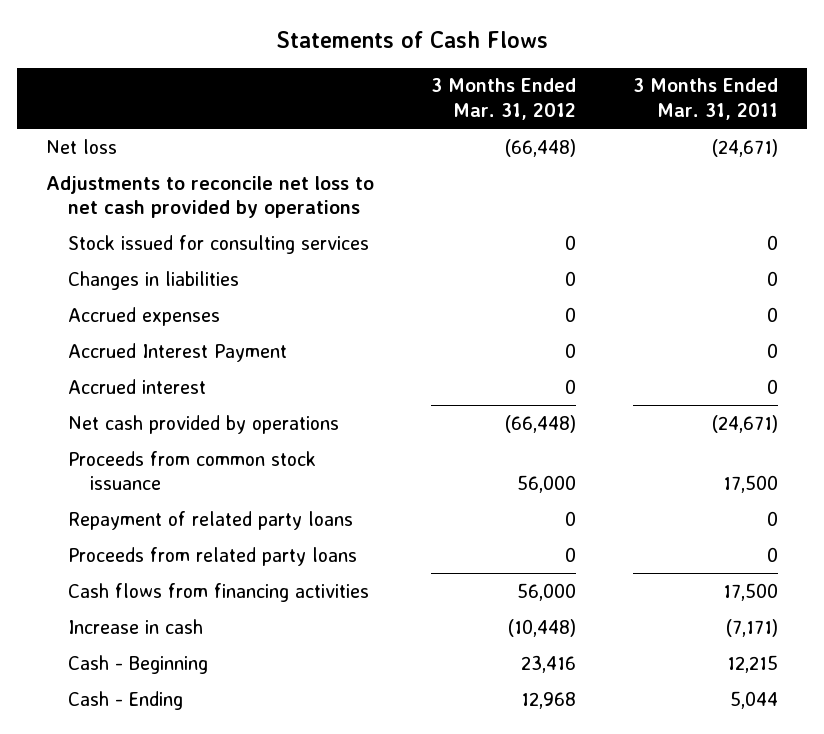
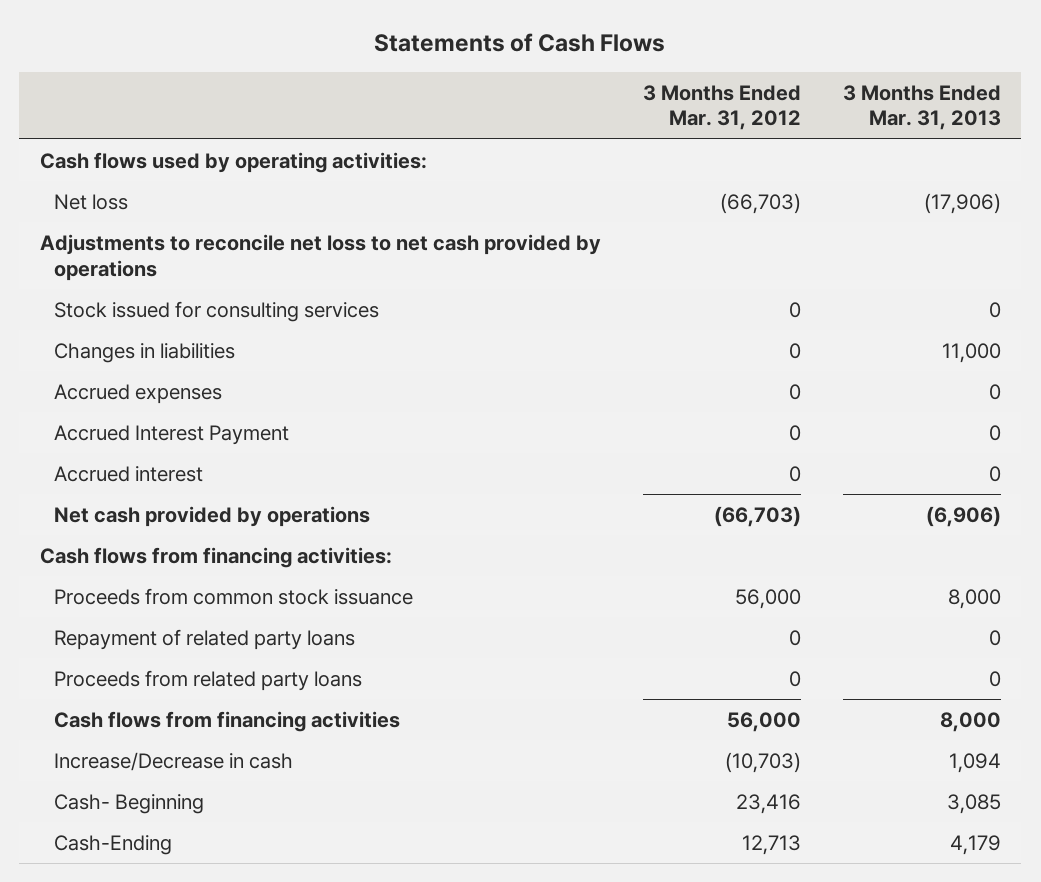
[633,78,779,121] 3 Months Ended Mar. 31, 2011 -> none
none -> [842,84,1001,131] 3 Months Ended Mar. 31, 2013
none -> [40,151,428,173] Cash flows used by operating activities:
[504,138,576,157] (66,448) -> [719,192,801,214] (66,703)
[504,414,576,433] (66,448) -> [713,505,801,527] (66,703)
none -> [40,546,393,568] Cash flows from financing activities:
[67,618,203,634] Increase in cash -> [54,751,294,771] Increase/Decrease in cash
[507,618,576,637] (10,448) -> [724,751,801,773] (10,703)
[67,654,208,674] Cash - Beginning -> [54,793,205,814] Cash- Beginning
[67,690,183,710] Cash - Ending -> [54,834,173,855] Cash-Ending
[520,691,576,709] 12,968 -> [741,834,801,855] 12,713

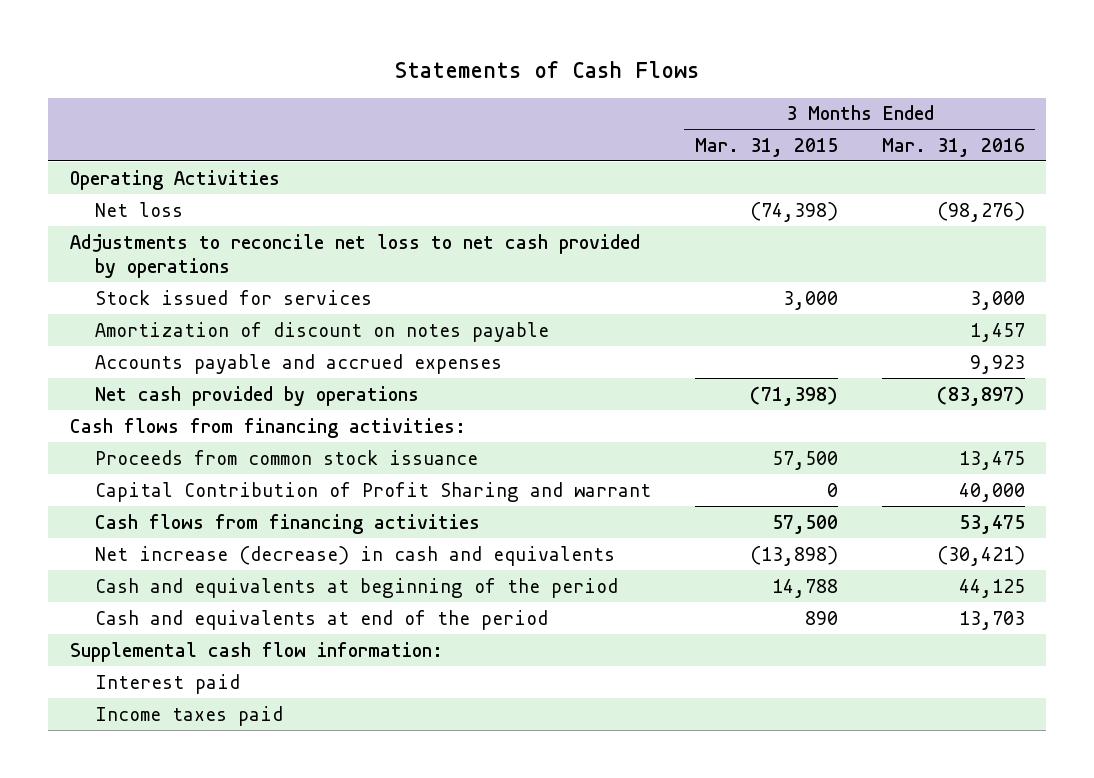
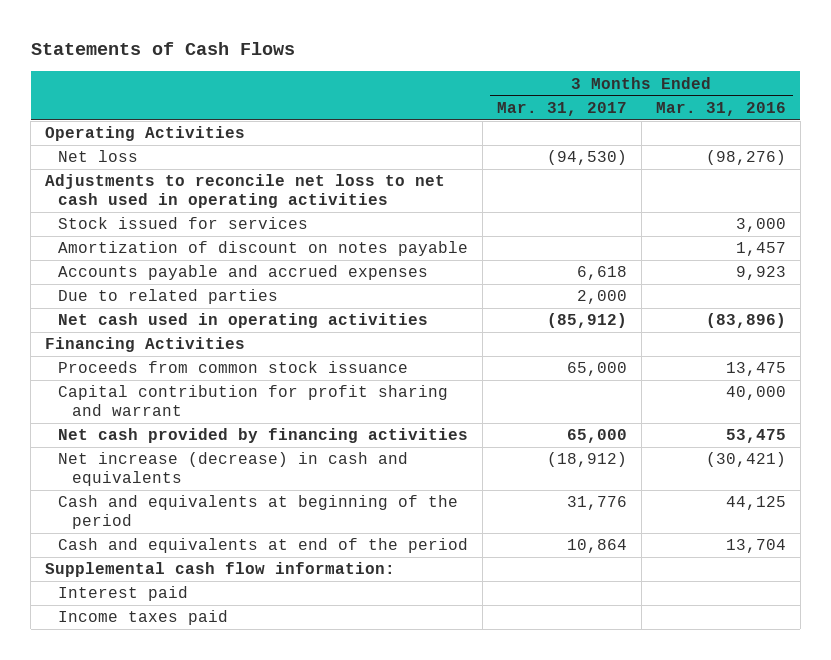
[694,137,838,157] Mar. 31, 2015 -> none
none -> [497,101,628,116] Mar. 31, 2017
[69,233,640,278] Adjustments to reconcile net loss to net cash provided by operations -> [44,174,445,209] Adjustments to reconcile net loss to net cash used in operating activities
none -> [58,289,279,305] Due to related parties
[94,385,419,406] Net cash provided by operations -> [58,313,429,329] Net cash used in operating activities
[936,385,1025,406] (83,897) -> [705,313,786,329] (83,896)
[69,417,466,438] Cash flows from financing activities: -> [44,337,245,353] Financing Activities
[94,481,651,502] Capital Contribution of Profit Sharing and warrant -> [58,385,449,417] Capital contribution for profit sharing and warrant
[94,513,480,534] Cash flows from financing activities -> [58,428,469,444] Net cash provided by financing activities
[958,610,1025,630] 13,703 -> [725,539,786,554] 13,704

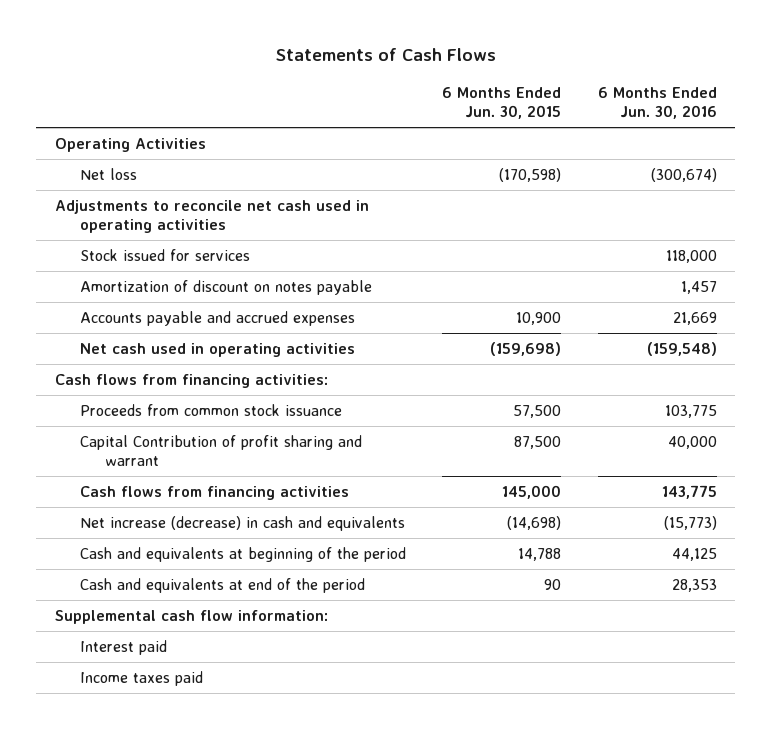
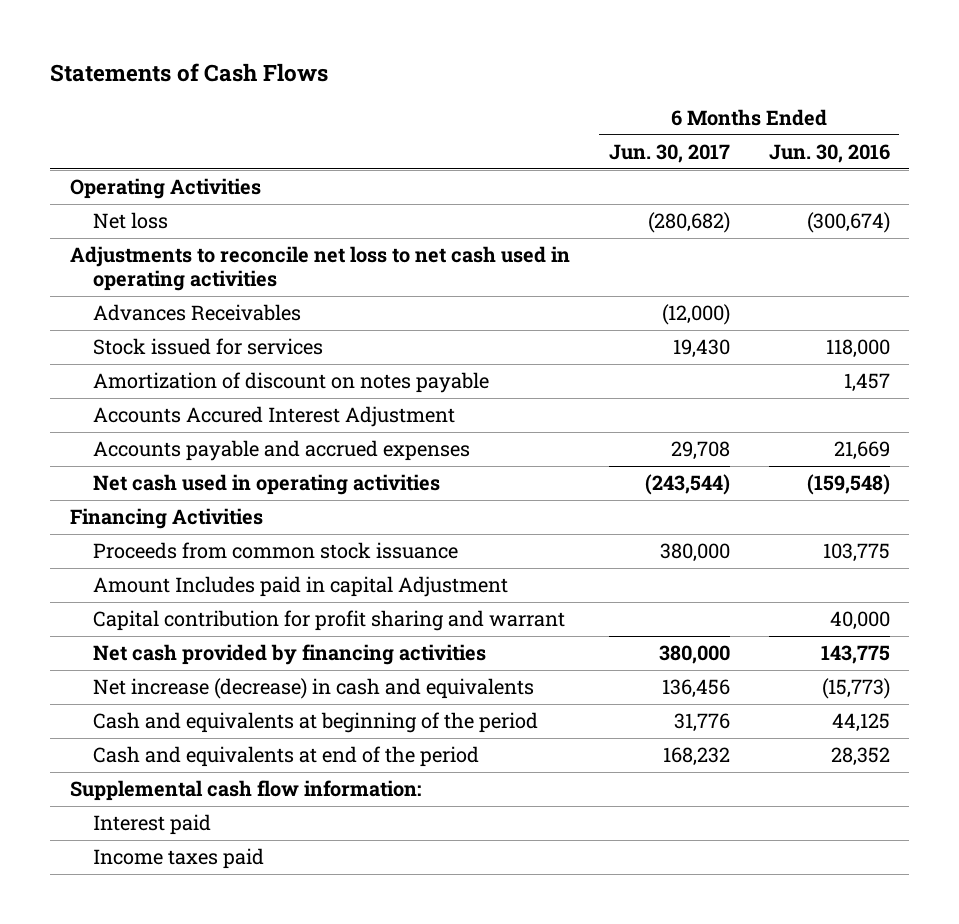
[442,87,562,120] 6 Months Ended Jun. 30, 2015 -> none
none -> [608,143,730,163] Jun. 30, 2017
[54,199,369,234] Adjustments to reconcile net cash used in operating activities -> [69,246,570,292] Adjustments to reconcile net loss to net cash used in operating activities
none -> [93,304,302,322] Advances Receivables
none -> [93,406,456,428] Accounts Accured Interest Adjustment
[54,373,328,388] Cash flows from financing activities: -> [69,508,263,530] Financing Activities
none -> [93,576,509,598] Amount Includes paid in capital Adjustment
[79,434,362,467] Capital Contribution of profit sharing and warrant -> [93,610,566,632] Capital contribution for profit sharing and warrant
[79,485,349,500] Cash flows from financing activities -> [93,644,487,666] Net cash provided by financing activities
[671,578,717,592] 28,353 -> [830,747,890,767] 28,352

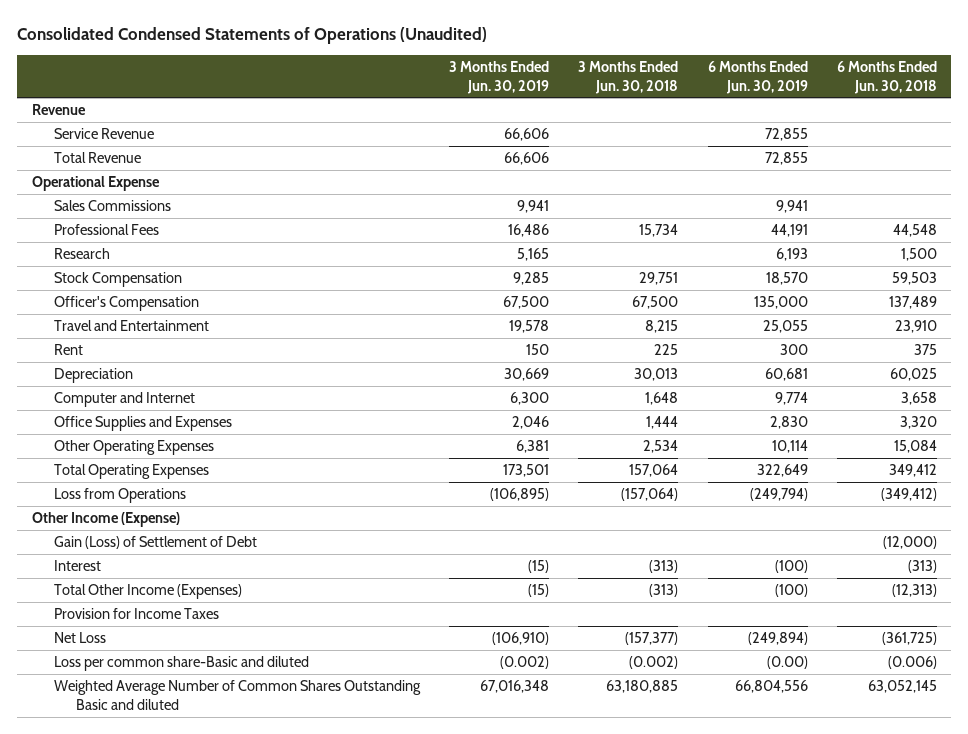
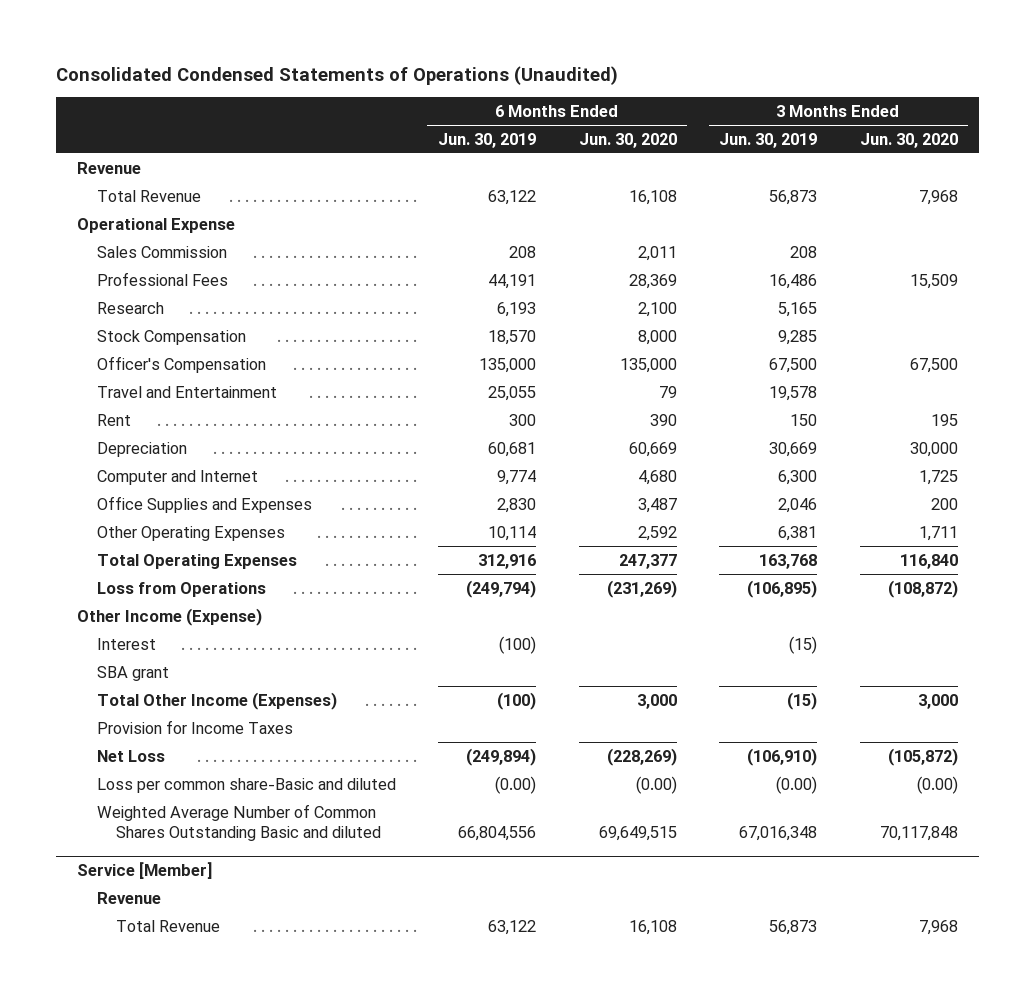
[578,60,679,94] 3 Months Ended Jun. 30, 2018 -> none
[836,60,937,94] 6 Months Ended Jun. 30, 2018 -> none
none -> [578,132,677,148] Jun. 30, 2020
none -> [859,132,958,148] Jun. 30, 2020
[53,152,141,164] Total Revenue -> none
[53,128,154,140] Service Revenue -> [96,189,201,202] Total Revenue
[504,128,550,142] 66,606 -> [769,189,818,205] 56,873
[764,128,808,142] 72,855 -> [488,189,537,205] 63,122
[53,200,171,212] Sales Commissions -> [96,245,227,258] Sales Commission
[517,200,550,214] 9,941 -> [790,245,818,258] 208
[775,200,808,214] 9,941 -> [509,245,537,258] 208
[503,464,550,478] 173,501 -> [759,553,818,569] 163,768
[756,464,808,478] 322,649 -> [478,553,537,569] 312,916
[53,536,257,550] Gain (Loss) of Settlement of Debt -> none
none -> [96,665,169,681] SBA grant
[500,656,550,670] (0.002) -> [776,775,818,794] (0.00)
none -> [77,861,214,879] Service [Member]
none -> [96,891,161,904] Revenue
none -> [116,919,221,932] Total Revenue

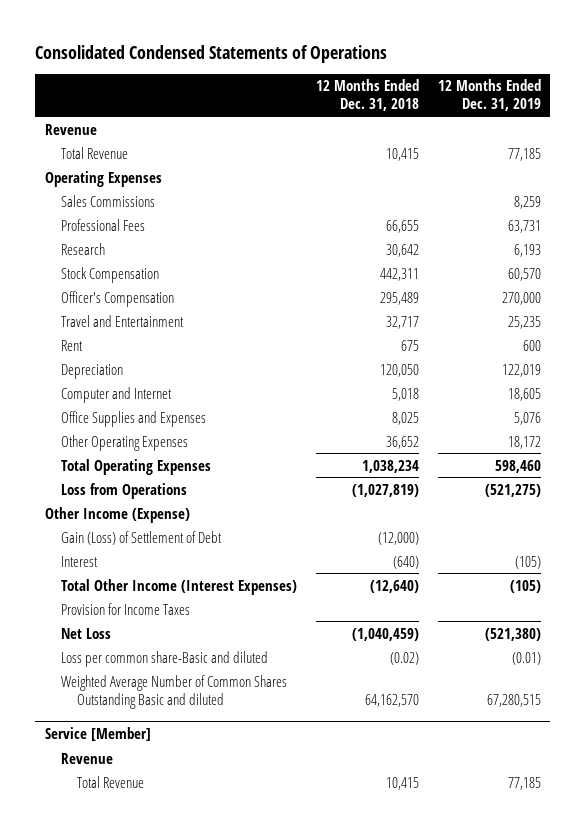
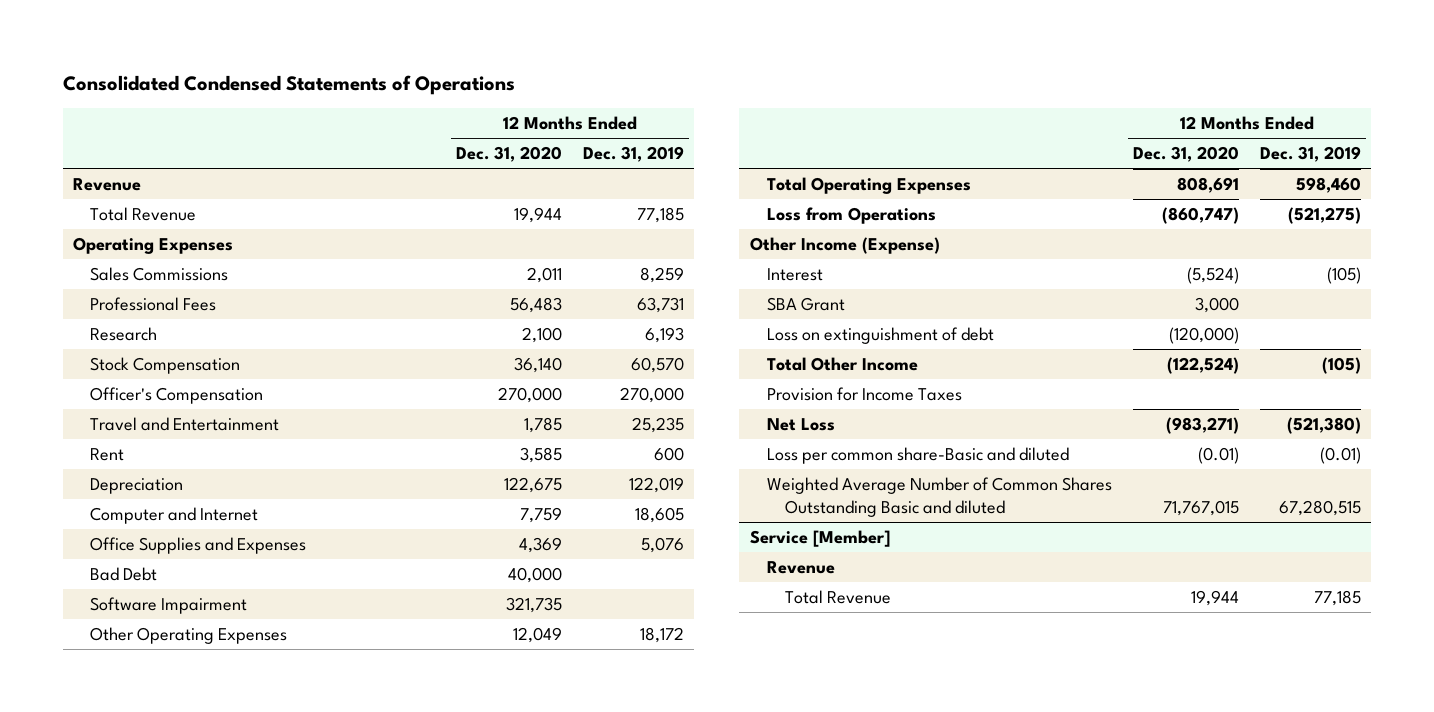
[315,79,419,112] 12 Months Ended Dec. 31, 2018 -> none
none -> [456,146,563,163] Dec. 31, 2020
none -> [90,566,158,581] Bad Debt
none -> [90,596,248,614] Software Impairment
[60,530,222,545] Gain (Loss) of Settlement of Debt -> none
none -> [767,296,846,311] SBA Grant
none -> [767,326,995,344] Loss on extinguishment of debt
[60,578,297,595] Total Other Income (Interest Expenses) -> [767,356,919,371] Total Other Income

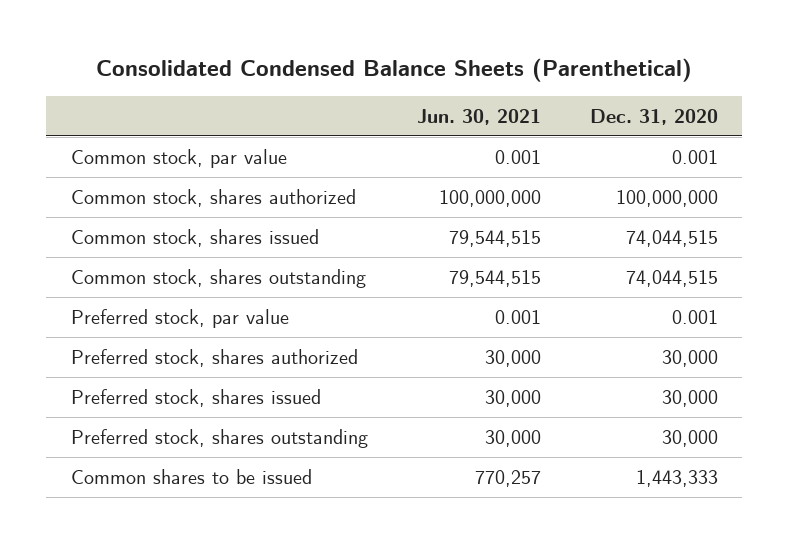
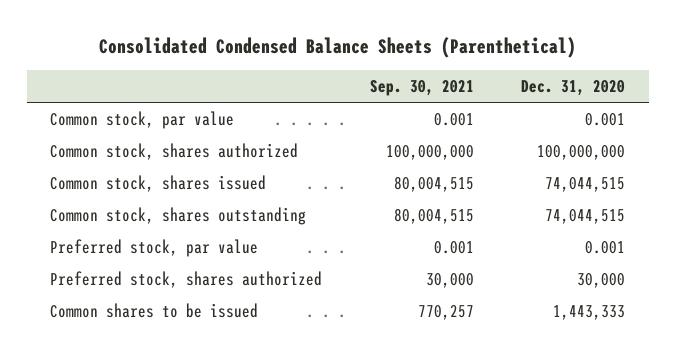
[416,108,541,125] Jun. 30, 2021 -> none
none -> [369,80,474,97] Sep. 30, 2021
[70,388,321,407] Preferred stock, shares issued -> none
[70,428,368,448] Preferred stock, shares outstanding -> none

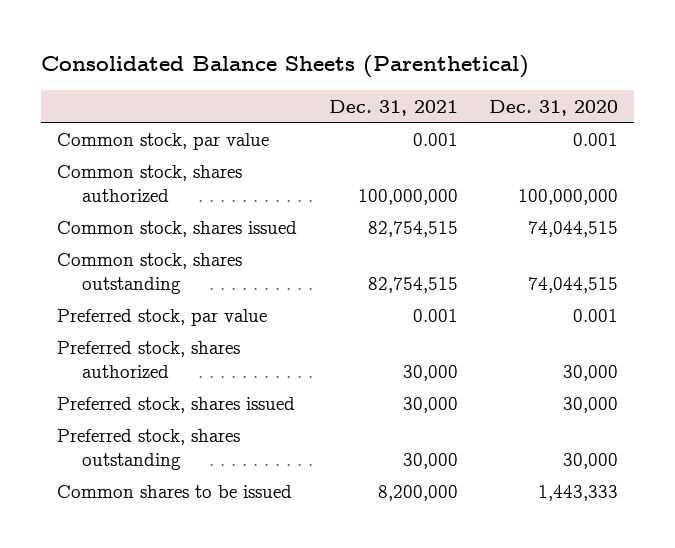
[98,37,576,59] Consolidated Condensed Balance Sheets (Parenthetical) -> [41,55,530,79] Consolidated Balance Sheets (Parenthetical)
[369,80,474,97] Sep. 30, 2021 -> none
none -> [328,99,458,116] Dec. 31, 2021
none -> [56,396,295,413] Preferred stock, shares issued
none -> [56,428,240,470] Preferred stock, shares outstanding

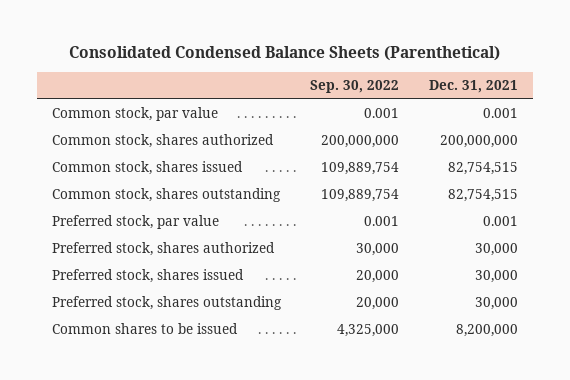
[41,55,530,79] Consolidated Balance Sheets (Parenthetical) -> [68,46,500,62] Consolidated Condensed Balance Sheets (Parenthetical)
[489,99,619,116] Dec. 31, 2020 -> none
none -> [310,80,400,94] Sep. 30, 2022
[357,188,458,205] 100,000,000 -> [440,135,519,149] 200,000,000

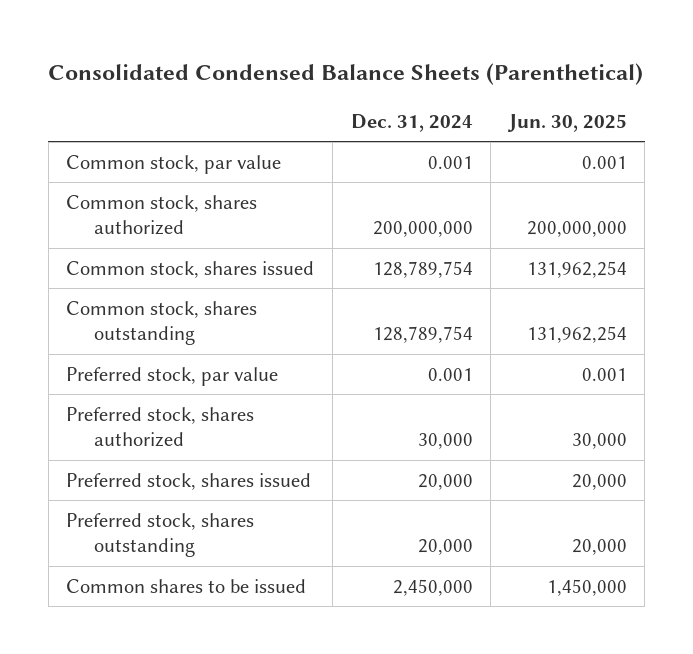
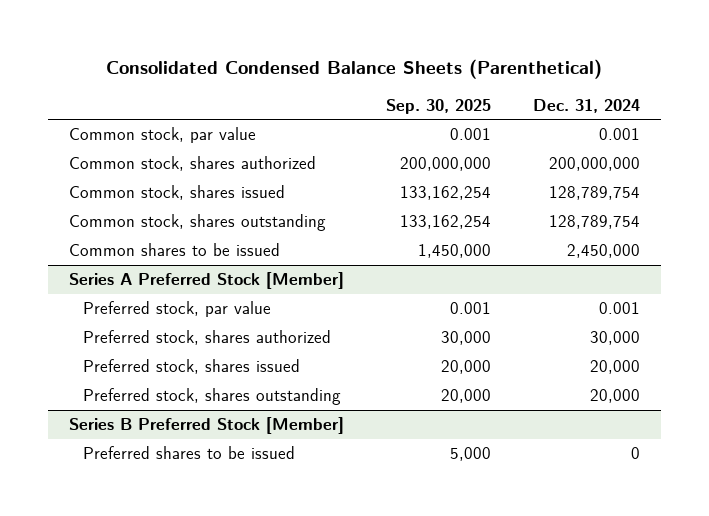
[506,113,627,132] Jun. 30, 2025 -> none
none -> [385,98,491,114] Sep. 30, 2025
[66,578,307,593] Common shares to be issued -> [68,243,280,257] Common shares to be issued
none -> [68,272,344,290] Series A Preferred Stock [Member]
none -> [68,417,344,435] Series B Preferred Stock [Member]
none -> [83,446,296,460] Preferred shares to be issued

